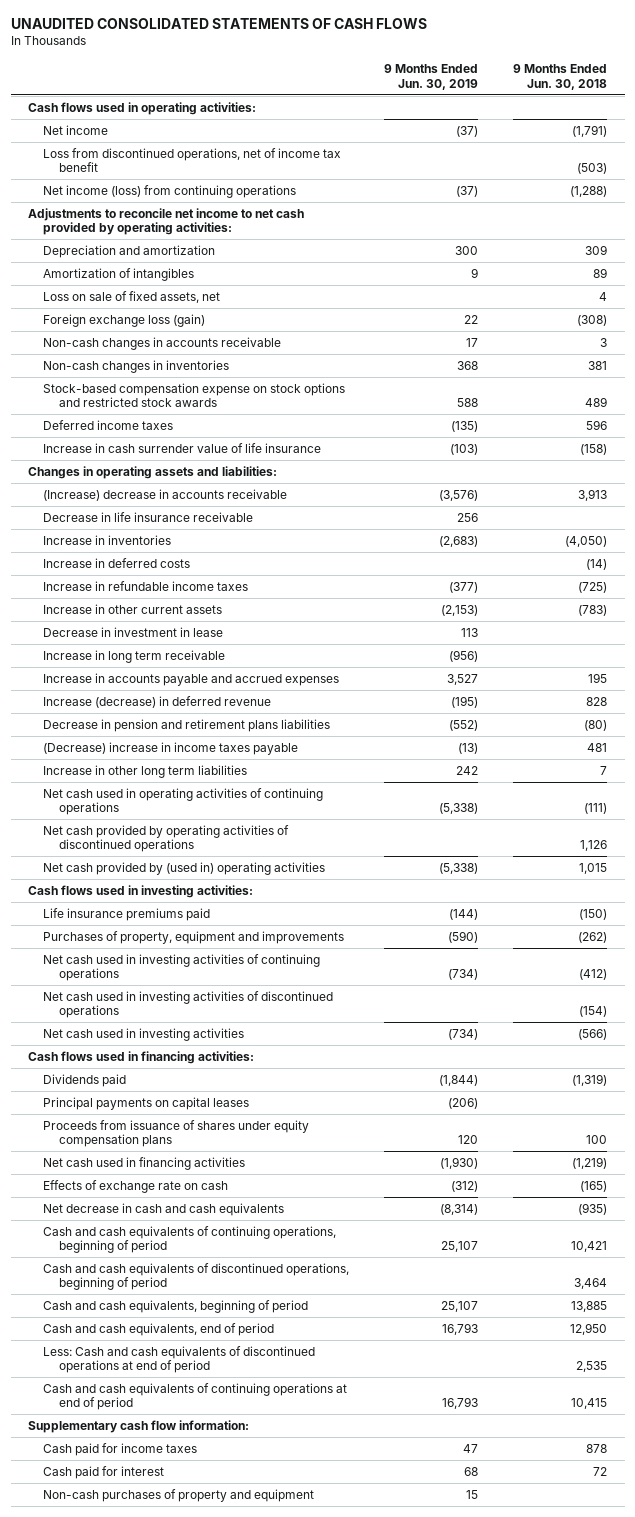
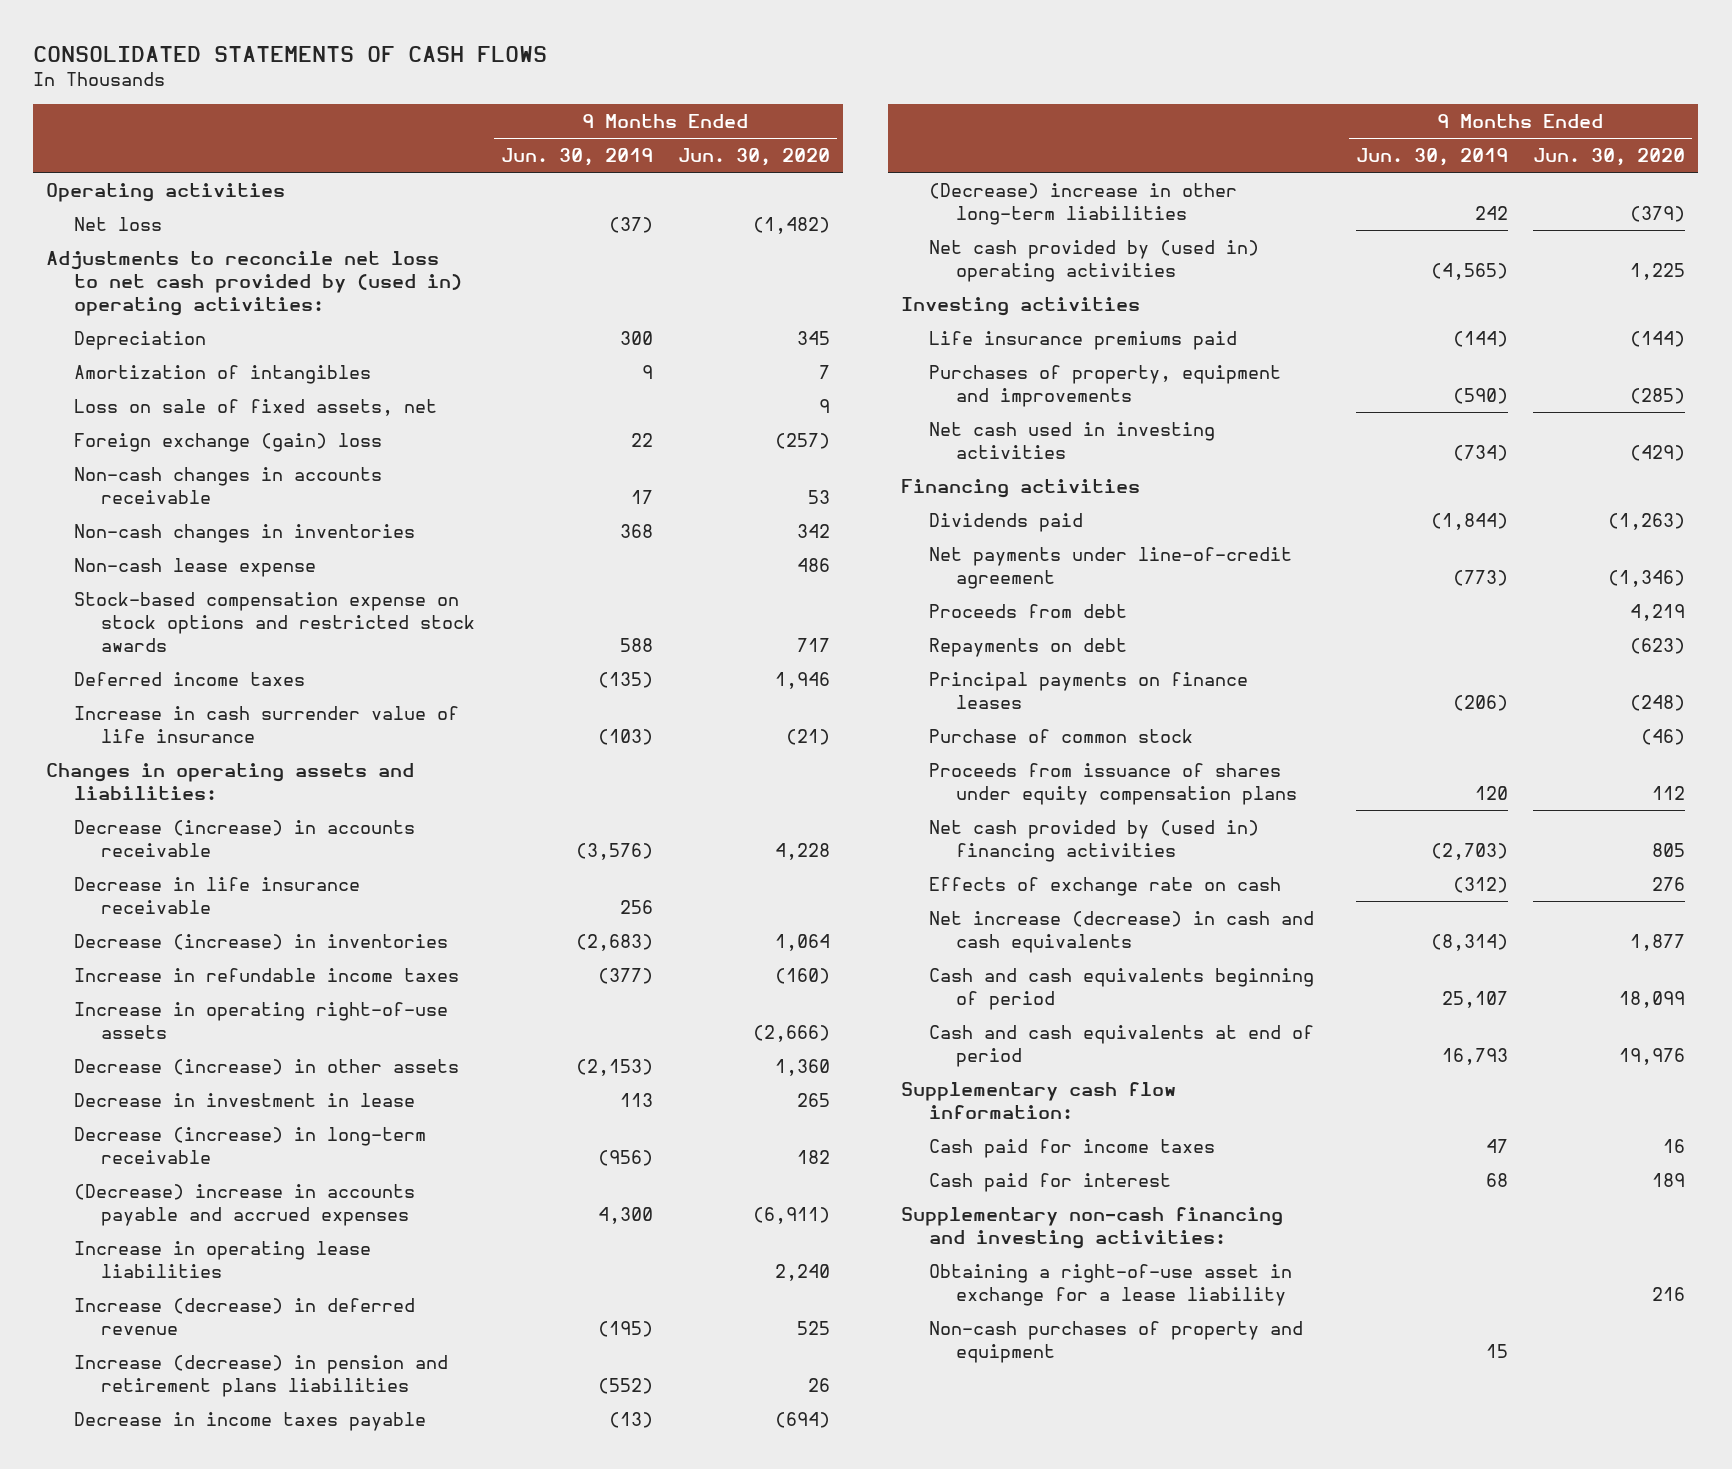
[10,18,427,30] UNAUDITED CONSOLIDATED STATEMENTS OF CASH FLOWS -> [33,45,548,62] CONSOLIDATED STATEMENTS OF CASH FLOWS
[513,64,608,90] 9 Months Ended Jun. 30, 2018 -> none
none -> [678,147,831,166] Jun. 30, 2020
[43,147,342,173] Loss from discontinued operations, net of income tax benefit -> none
[43,184,297,198] Net income (loss) from continuing operations -> none
[28,101,257,115] Cash flows used in operating activities: -> [46,182,286,202] Operating activities
[43,124,109,135] Net income -> [73,216,162,231] Net loss
[28,207,305,236] Adjustments to reconcile net income to net cash provided by operating activities: -> [46,250,462,316] Adjustments to reconcile net loss to net cash provided by (used in) operating activities:
[43,244,216,258] Depreciation and amortization -> [73,330,206,350] Depreciation
[43,313,206,327] Foreign exchange loss (gain) -> [73,432,382,452] Foreign exchange (gain) loss
none -> [73,557,316,577] Non-cash lease expense
[43,488,288,501] (Increase) decrease in accounts receivable -> [73,819,415,857] Decrease (increase) in accounts receivable
[43,557,191,568] Increase in deferred costs -> none
[43,534,172,545] Increase in inventories -> [73,933,448,950] Decrease (increase) in inventories
none -> [73,1001,448,1039] Increase in operating right-of-use assets
[43,603,223,614] Increase in other current assets -> [73,1058,459,1075] Decrease (increase) in other assets
[43,649,226,663] Increase in long term receivable -> [73,1126,426,1164] Decrease (increase) in long-term receivable
[43,672,340,686] Increase in accounts payable and accrued expenses -> [73,1183,415,1226] (Decrease) increase in accounts payable and accrued expenses
[447,673,479,685] 3,527 -> [597,1206,653,1224] 4,300
none -> [73,1240,371,1278] Increase in operating lease liabilities
[43,787,324,816] Net cash used in operating activities of continuing operations -> none
[43,824,290,853] Net cash provided by operating activities of discontinued operations -> none
[43,718,331,732] Decrease in pension and retirement plans liabilities -> [73,1354,448,1397] Increase (decrease) in pension and retirement plans liabilities
[43,741,299,755] (Decrease) increase in income taxes payable -> [73,1411,426,1431] Decrease in income taxes payable
[43,764,248,778] Increase in other long term liabilities -> [928,182,1237,225] (Decrease) increase in other long-term liabilities
[439,862,479,874] (5,338) -> [1430,262,1508,280] (4,565)
[28,884,254,898] Cash flows used in investing activities: -> [901,296,1141,316] Investing activities
[43,953,321,982] Net cash used in investing activities of continuing operations -> none
[43,990,334,1019] Net cash used in investing activities of discontinued operations -> none
[28,1050,255,1064] Cash flows used in financing activities: -> [901,478,1141,498] Financing activities
none -> [928,546,1292,589] Net payments under line-of-credit agreement
none -> [928,603,1127,618] Proceeds from debt
none -> [928,637,1127,657] Repayments on debt
[43,1096,250,1110] Principal payments on capital leases -> [928,671,1248,709] Principal payments on finance leases
none -> [928,728,1193,743] Purchase of common stock
[43,1156,246,1170] Net cash used in financing activities -> [928,819,1259,862] Net cash provided by (used in) financing activities
[440,1156,479,1169] (1,930) -> [1430,842,1508,860] (2,703)
[43,1225,337,1254] Cash and cash equivalents of continuing operations, beginning of period -> none
[43,1262,350,1291] Cash and cash equivalents of discontinued operations, beginning of period -> none
[43,1345,316,1374] Less: Cash and cash equivalents of discontinued operations at end of period -> none
[43,1382,348,1411] Cash and cash equivalents of continuing operations at end of period -> none
[43,1202,285,1216] Net decrease in cash and cash equivalents -> [928,910,1314,953] Net increase (decrease) in cash and cash equivalents
[43,1299,309,1313] Cash and cash equivalents, beginning of period -> [928,967,1314,1010] Cash and cash equivalents beginning of period
[43,1322,275,1336] Cash and cash equivalents, end of period -> [928,1024,1314,1067] Cash and cash equivalents at end of period
none -> [901,1206,1284,1249] Supplementary non-cash financing and investing activities:
none -> [928,1263,1292,1306] Obtaining a right-of-use asset in exchange for a lease liability

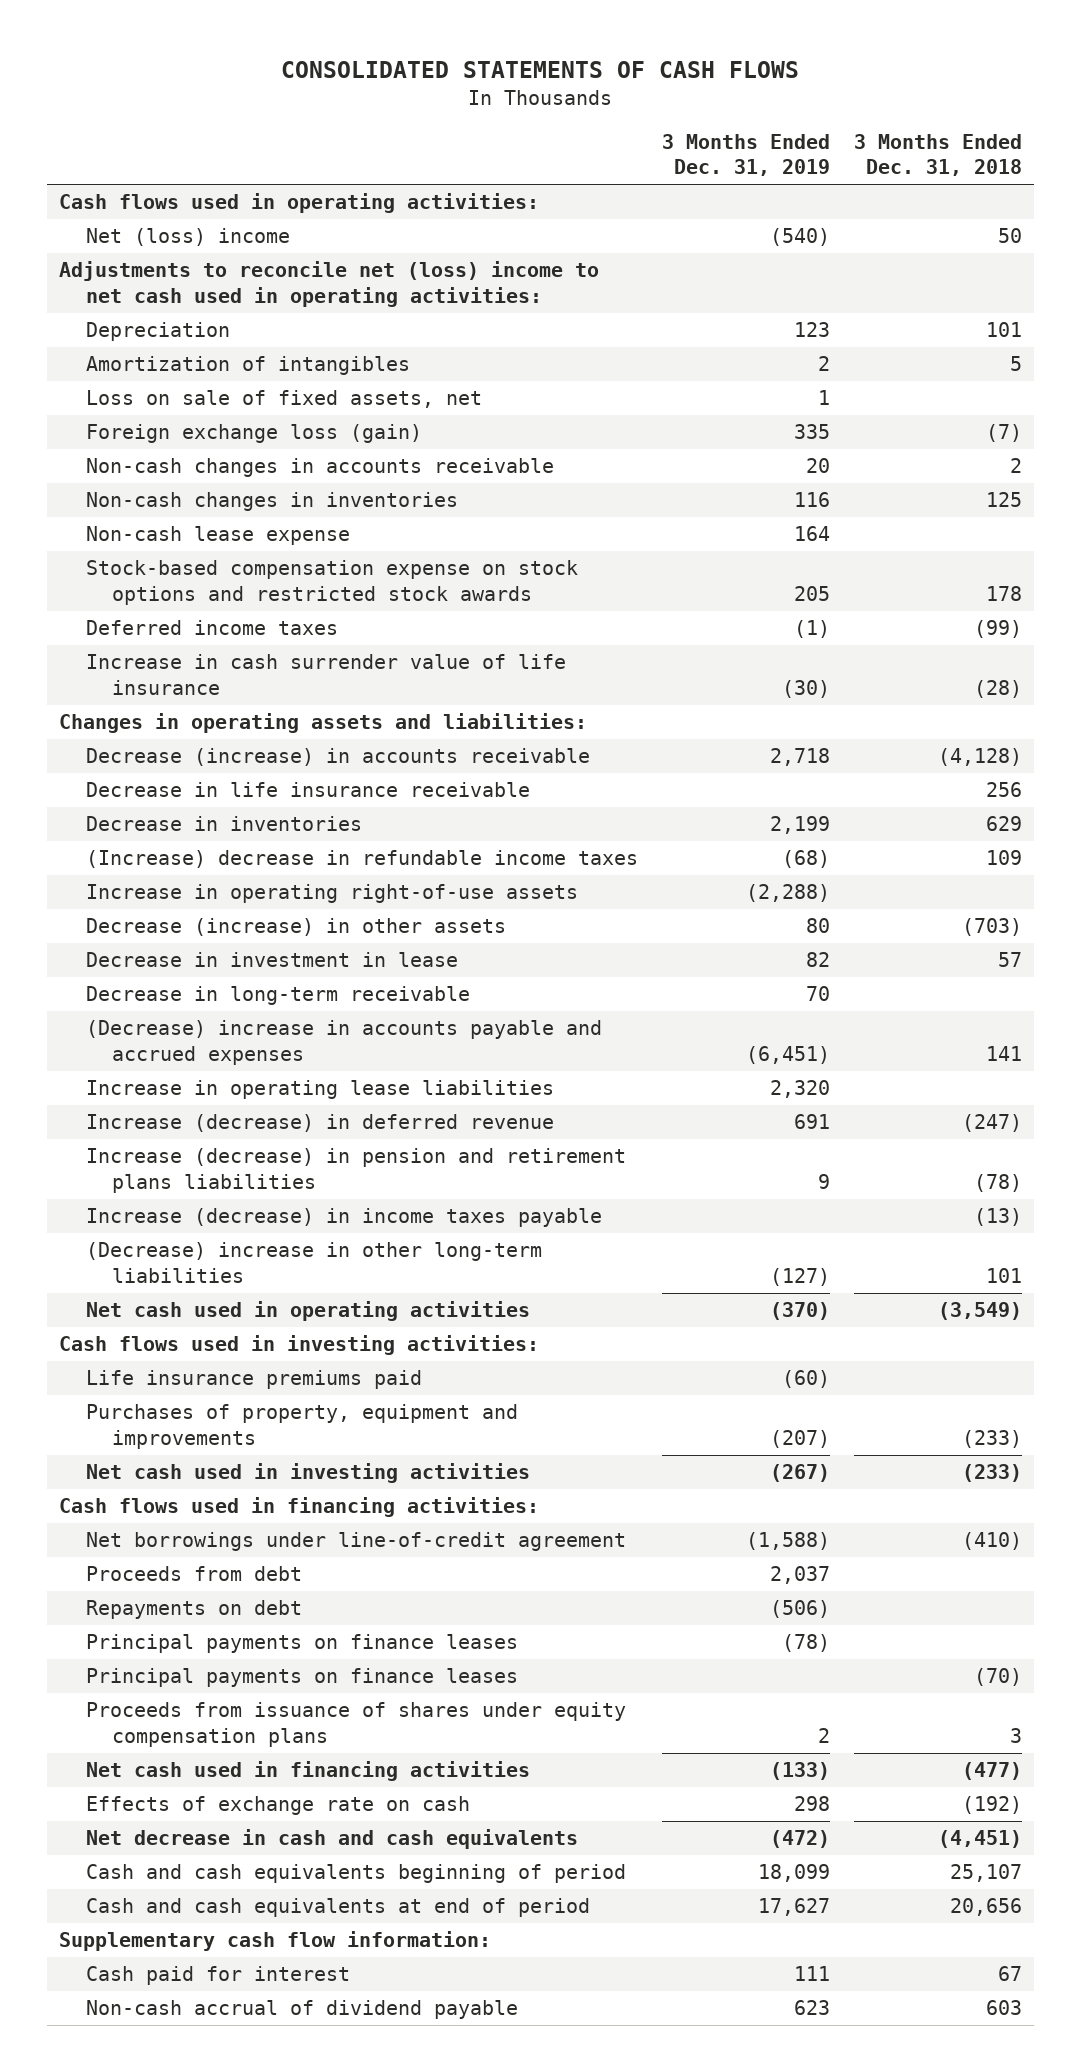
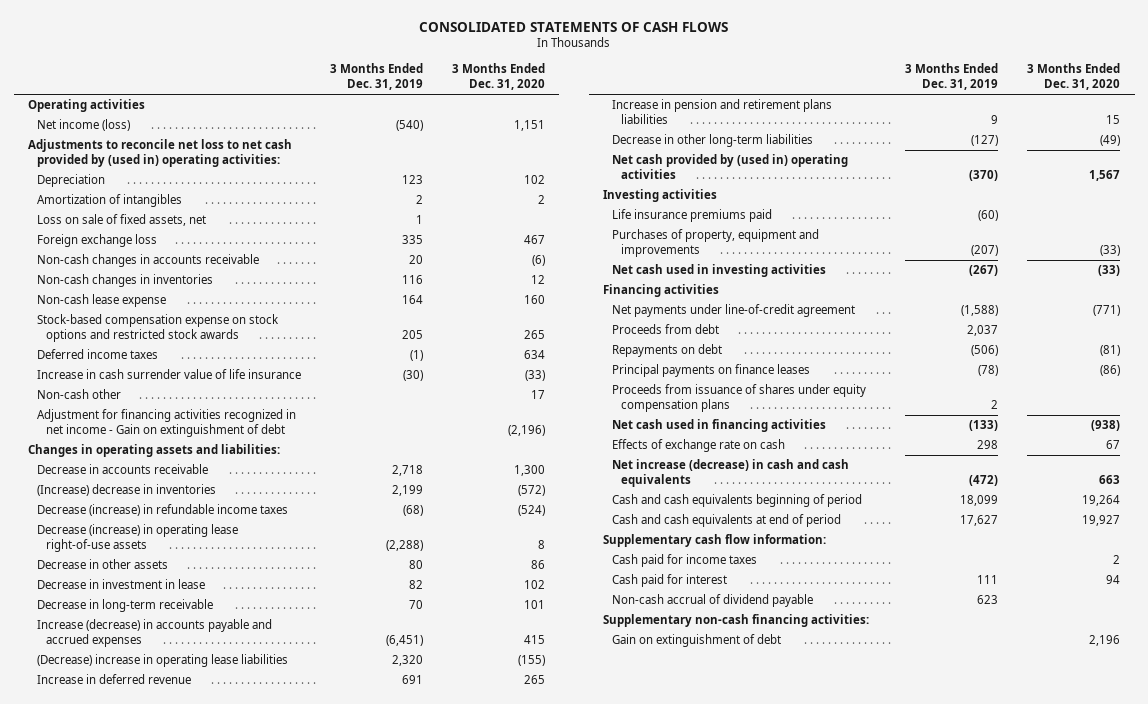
[853,133,1022,177] 3 Months Ended Dec. 31, 2018 -> none
none -> [451,63,545,91] 3 Months Ended Dec. 31, 2020
[58,193,539,214] Cash flows used in operating activities: -> none
none -> [28,99,146,113] Operating activities
[85,228,290,247] Net (loss) income -> [37,119,131,132] Net income (loss)
[58,261,599,308] Adjustments to reconcile net (loss) income to net cash used in operating activities: -> [28,139,293,167] Adjustments to reconcile net loss to net cash provided by (used in) operating activities:
[85,424,422,444] Foreign exchange loss (gain) -> [37,234,158,248] Foreign exchange loss
none -> [37,389,122,400] Non-cash other
none -> [37,409,297,437] Adjustment for financing activities recognized in net income - Gain on extinguishment of debt
[85,782,530,798] Decrease in life insurance receivable -> none
[85,748,590,767] Decrease (increase) in accounts receivable -> [37,464,209,475] Decrease in accounts receivable
[85,816,362,832] Decrease in inventories -> [37,484,217,497] (Increase) decrease in inventories
[85,850,638,869] (Increase) decrease in refundable income taxes -> [37,504,289,517] Decrease (increase) in refundable income taxes
[85,884,578,904] Increase in operating right-of-use assets -> [37,524,239,552] Decrease (increase) in operating lease right-of-use assets
[85,918,506,937] Decrease (increase) in other assets -> [37,559,169,570] Decrease in other assets
[85,1208,602,1228] Increase (decrease) in income taxes payable -> none
[58,1335,539,1356] Cash flows used in investing activities: -> none
[85,1020,602,1066] (Decrease) increase in accounts payable and accrued expenses -> [37,619,273,647] Increase (decrease) in accounts payable and accrued expenses
[85,1080,554,1100] Increase in operating lease liabilities -> [37,654,289,668] (Decrease) increase in operating lease liabilities
[85,1114,554,1133] Increase (decrease) in deferred revenue -> [37,674,192,685] Increase in deferred revenue
[85,1148,626,1194] Increase (decrease) in pension and retirement plans liabilities -> [612,99,833,124] Increase in pension and retirement plans liabilities
[85,1242,542,1284] (Decrease) increase in other long-term liabilities -> [612,134,814,148] Decrease in other long-term liabilities
[85,1301,530,1322] Net cash used in operating activities -> [612,154,849,179] Net cash provided by (used in) operating activities
none -> [603,189,718,203] Investing activities
[58,1497,539,1518] Cash flows used in financing activities: -> none
none -> [603,284,720,298] Financing activities
[85,1532,626,1552] Net borrowings under line-of-credit agreement -> [612,304,856,318] Net payments under line-of-credit agreement
[85,1668,518,1688] Principal payments on finance leases -> none
[85,1829,578,1850] Net decrease in cash and cash equivalents -> [612,459,850,487] Net increase (decrease) in cash and cash equivalents
none -> [612,554,758,568] Cash paid for income taxes
none -> [603,614,870,628] Supplementary non-cash financing activities:
none -> [612,634,782,648] Gain on extinguishment of debt

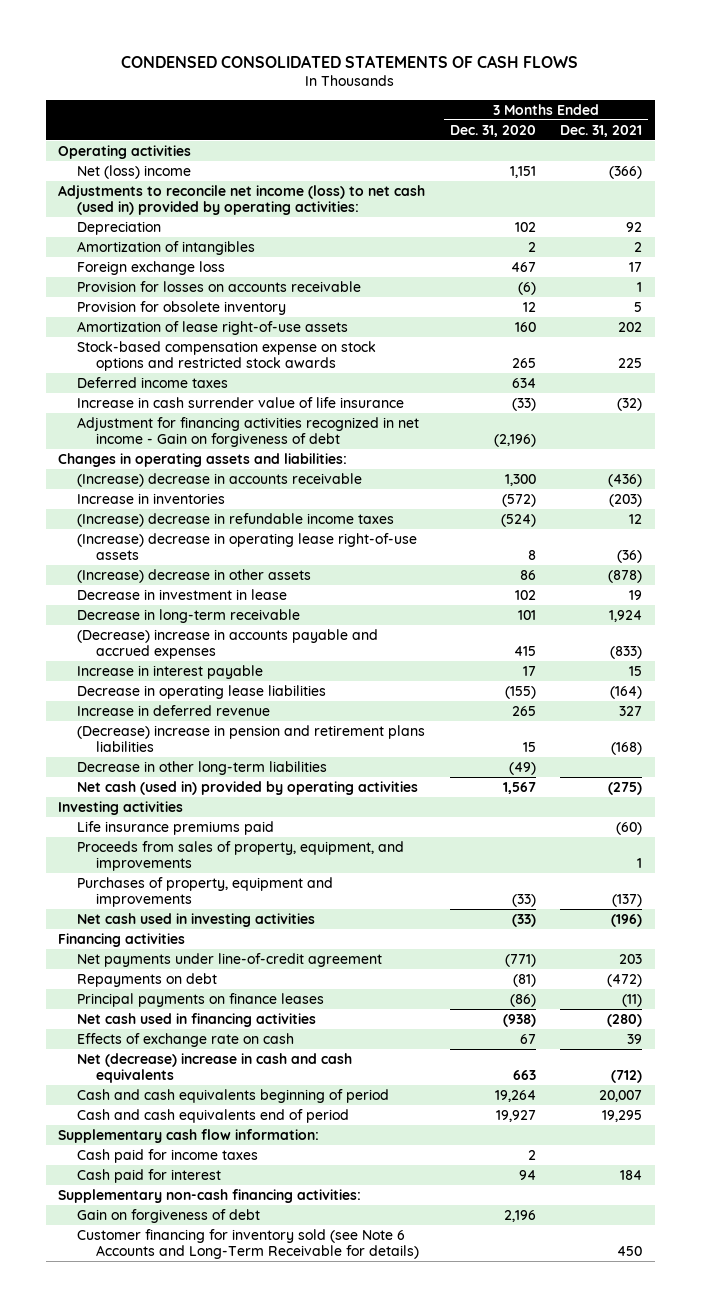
[419,21,729,32] CONSOLIDATED STATEMENTS OF CASH FLOWS -> [121,54,579,68] CONDENSED CONSOLIDATED STATEMENTS OF CASH FLOWS
[330,63,424,91] 3 Months Ended Dec. 31, 2019 -> none
none -> [560,124,643,137] Dec. 31, 2021
[37,119,131,132] Net income (loss) -> [76,164,191,179] Net (loss) income
[28,139,293,167] Adjustments to reconcile net loss to net cash provided by (used in) operating activities: -> [58,184,426,215] Adjustments to reconcile net income (loss) to net cash (used in) provided by operating activities:
[37,214,207,227] Loss on sale of fixed assets, net -> none
[37,254,260,268] Non-cash changes in accounts receivable -> none
[37,294,167,308] Non-cash lease expense -> none
none -> [76,280,361,292] Provision for losses on accounts receivable
[37,274,214,288] Non-cash changes in inventories -> [76,300,286,315] Provision for obsolete inventory
none -> [76,320,348,335] Amortization of lease right-of-use assets
[37,389,122,400] Non-cash other -> none
[37,409,297,437] Adjustment for financing activities recognized in net income - Gain on extinguishment of debt -> [76,416,419,447] Adjustment for financing activities recognized in net income - Gain on forgiveness of debt
[37,464,209,475] Decrease in accounts receivable -> [76,472,362,487] (Increase) decrease in accounts receivable
[37,484,217,497] (Increase) decrease in inventories -> [76,492,225,504] Increase in inventories
[37,504,289,517] Decrease (increase) in refundable income taxes -> [76,512,394,527] (Increase) decrease in refundable income taxes
[37,524,239,552] Decrease (increase) in operating lease right-of-use assets -> [76,532,417,560] (Increase) decrease in operating lease right-of-use assets
[37,559,169,570] Decrease in other assets -> [76,568,311,583] (Increase) decrease in other assets
[37,619,273,647] Increase (decrease) in accounts payable and accrued expenses -> [76,628,378,659] (Decrease) increase in accounts payable and accrued expenses
none -> [76,664,263,679] Increase in interest payable
[37,654,289,668] (Decrease) increase in operating lease liabilities -> [76,684,326,699] Decrease in operating lease liabilities
[612,99,833,124] Increase in pension and retirement plans liabilities -> [76,724,425,752] (Decrease) increase in pension and retirement plans liabilities
[612,154,849,179] Net cash provided by (used in) operating activities -> [76,780,418,795] Net cash (used in) provided by operating activities
none -> [76,840,404,871] Proceeds from sales of property, equipment, and improvements
[612,324,720,335] Proceeds from debt -> none
[612,384,867,412] Proceeds from issuance of shares under equity compensation plans -> none
[612,459,850,487] Net increase (decrease) in cash and cash equivalents -> [76,1052,352,1083] Net (decrease) increase in cash and cash equivalents
[612,514,842,528] Cash and cash equivalents at end of period -> [76,1108,349,1123] Cash and cash equivalents end of period
[612,594,814,608] Non-cash accrual of dividend payable -> none
[612,634,782,648] Gain on extinguishment of debt -> [76,1208,260,1223] Gain on forgiveness of debt
none -> [76,1228,419,1259] Customer financing for inventory sold (see Note 6 Accounts and Long-Term Receivable for details)

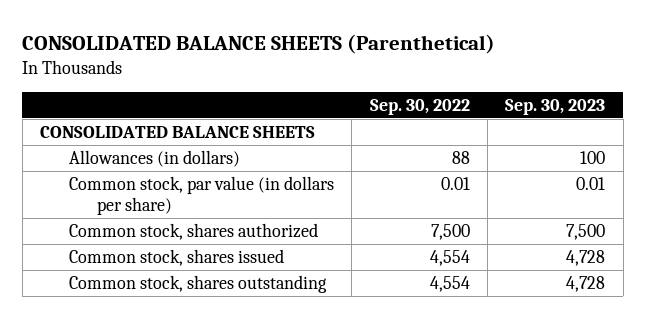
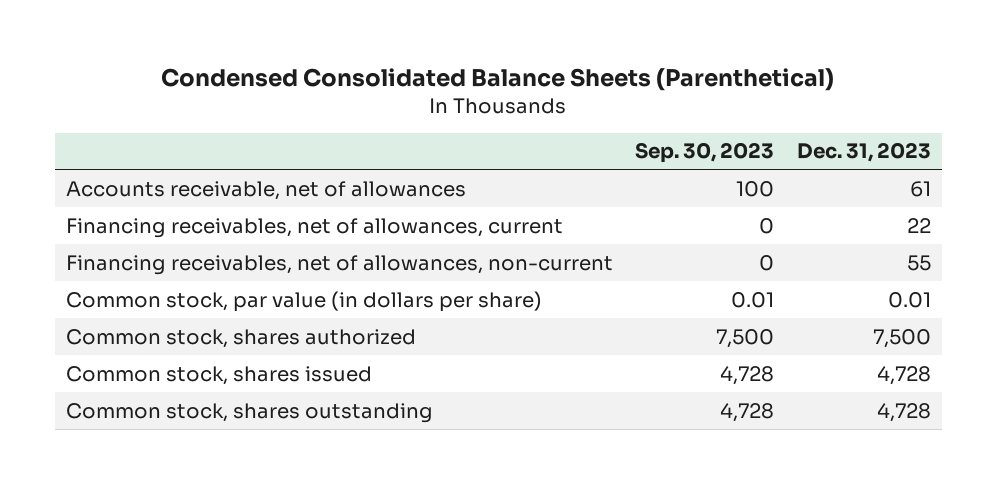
[22,33,496,54] CONSOLIDATED BALANCE SHEETS (Parenthetical) -> [161,67,835,91] Condensed Consolidated Balance Sheets (Parenthetical)
[369,98,470,115] Sep. 30, 2022 -> none
none -> [796,142,931,163] Dec. 31, 2023
[40,125,316,138] CONSOLIDATED BALANCE SHEETS -> none
[68,149,240,167] Allowances (in dollars) -> [65,180,466,200] Accounts receivable, net of allowances
none -> [65,217,563,238] Financing receivables, net of allowances, current
none -> [65,254,613,275] Financing receivables, net of allowances, non-current

